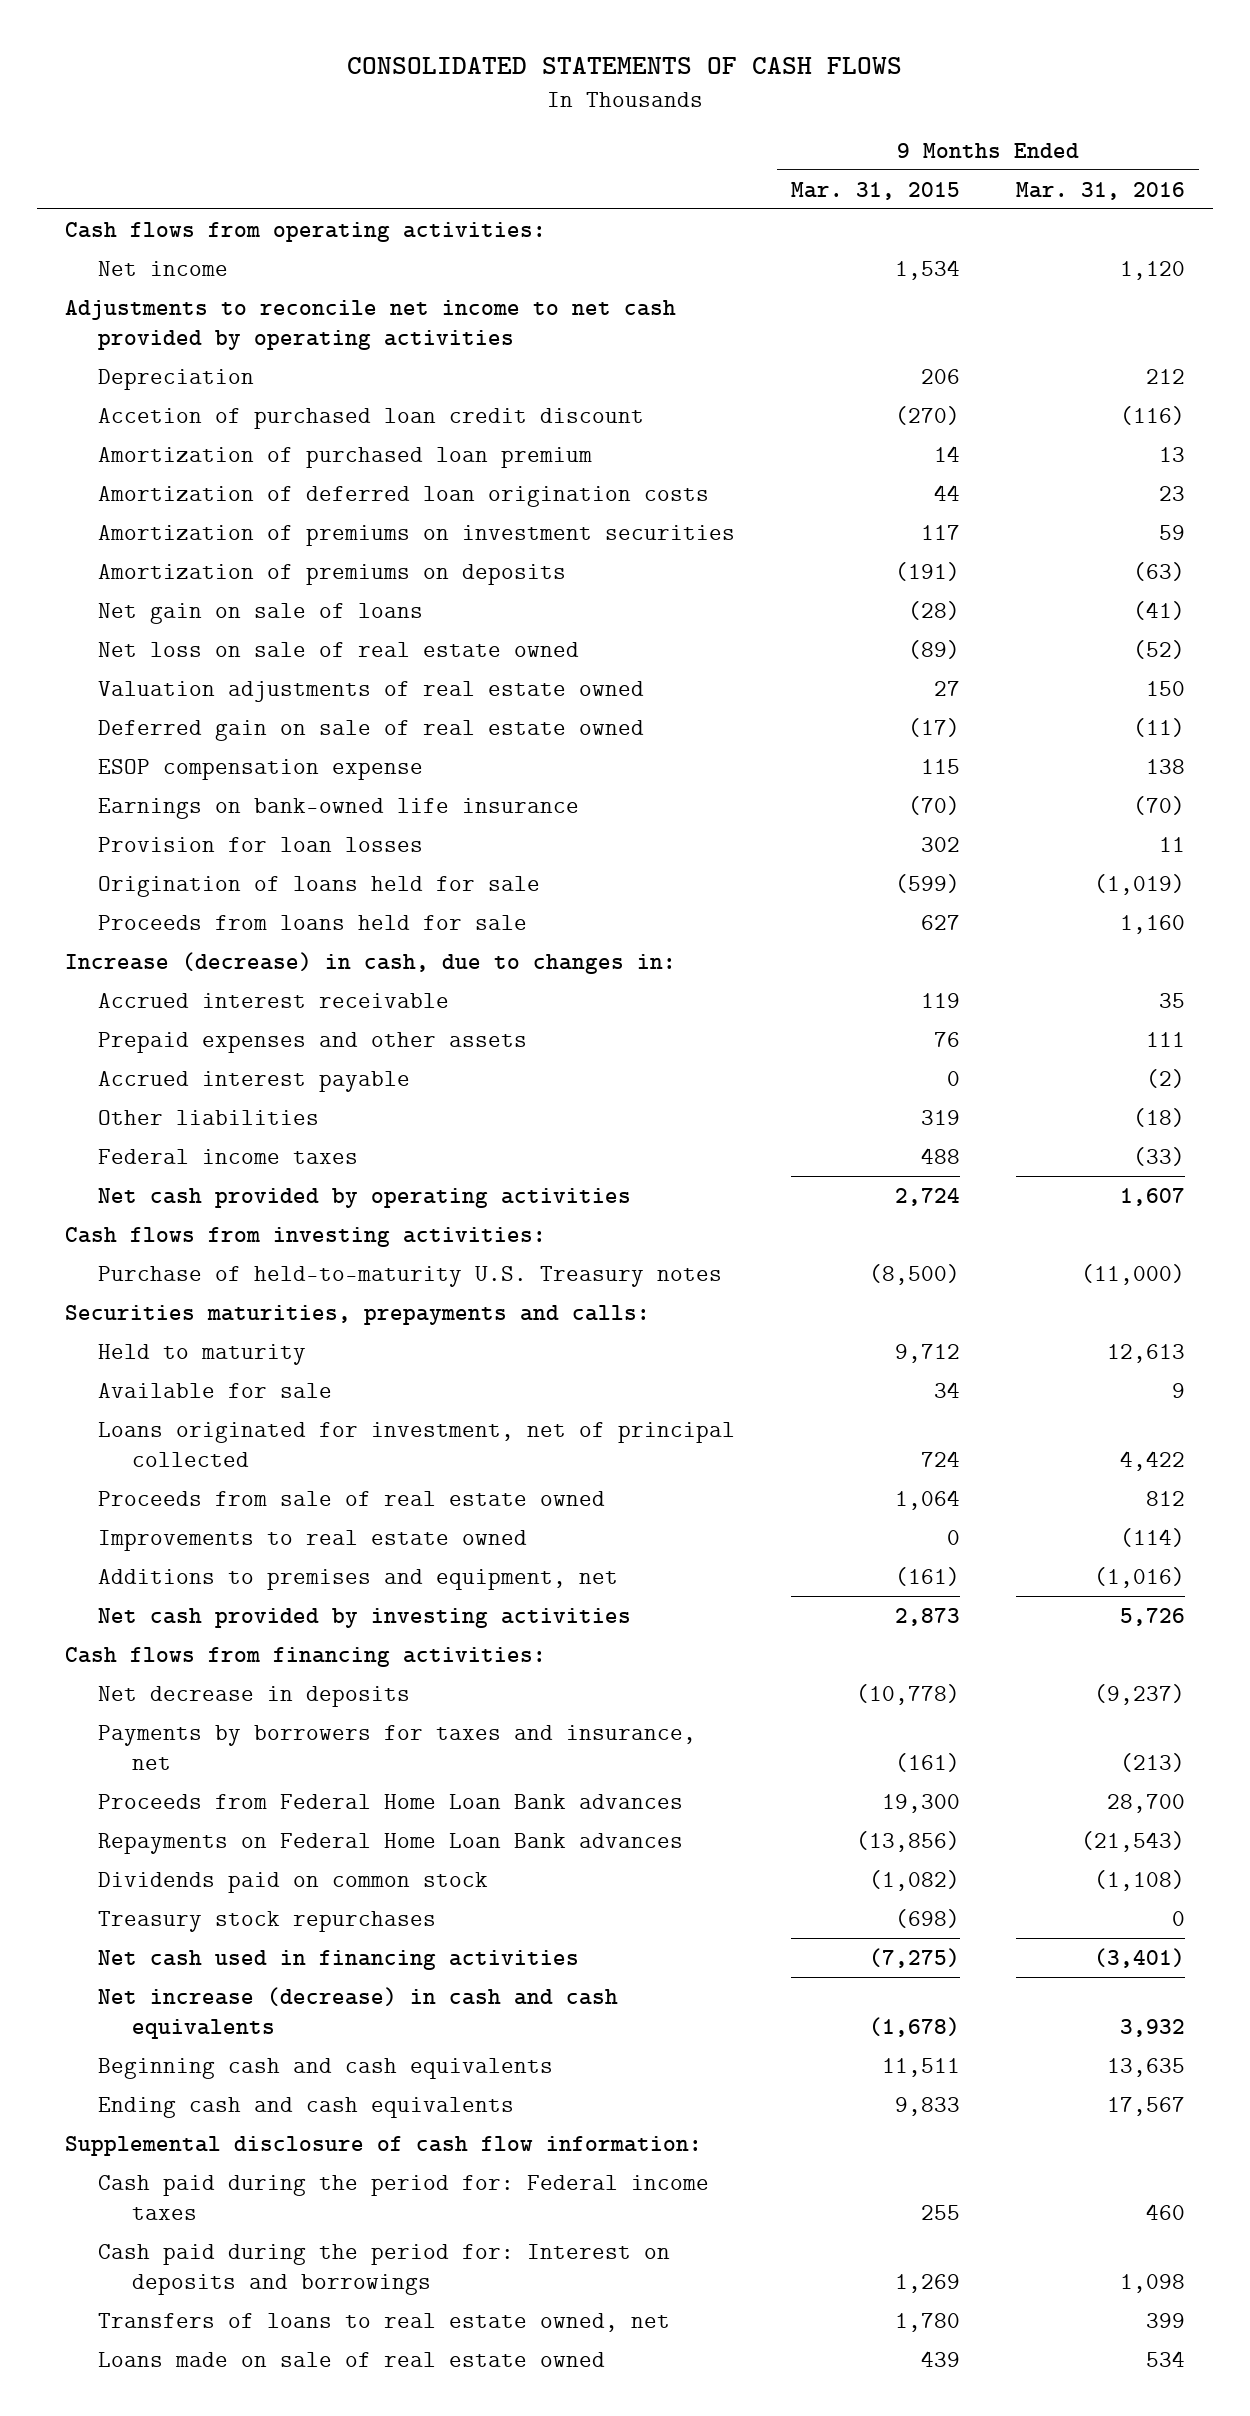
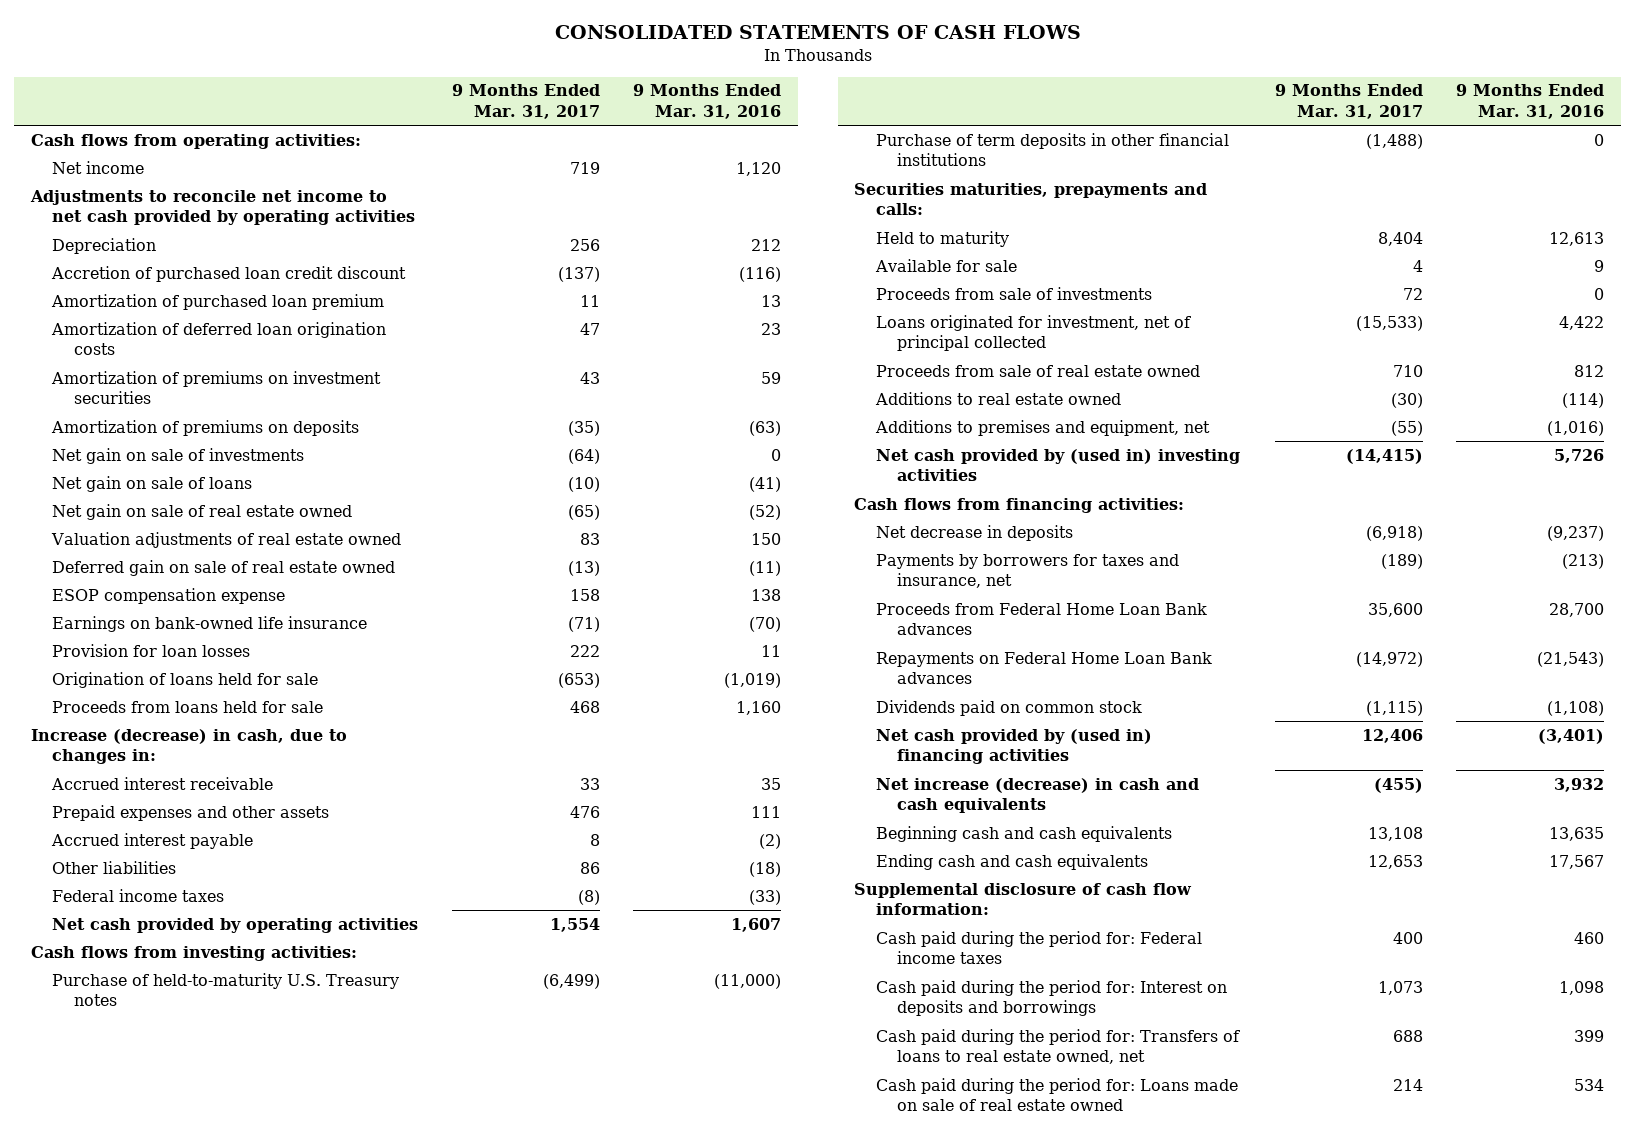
[791,181,961,200] Mar. 31, 2015 -> none
none -> [451,84,600,119] 9 Months Ended Mar. 31, 2017
[98,407,645,429] Accetion of purchased loan credit discount -> [51,265,407,282] Accretion of purchased loan credit discount
none -> [52,447,305,464] Net gain on sale of investments
[98,641,580,657] Net loss on sale of real estate owned -> [52,503,353,520] Net gain on sale of real estate owned
none -> [875,132,1229,167] Purchase of term deposits in other financial institutions
none -> [875,286,1152,300] Proceeds from sale of investments
[98,1529,528,1551] Improvements to real estate owned -> [874,391,1121,405] Additions to real estate owned
[98,1607,632,1628] Net cash provided by investing activities -> [875,448,1240,482] Net cash provided by (used in) investing activities
[98,1910,437,1932] Treasury stock repurchases -> none
[98,1949,580,1970] Net cash used in financing activities -> [875,728,1152,765] Net cash provided by (used in) financing activities
[98,2312,671,2332] Transfers of loans to real estate owned, net -> [875,1028,1240,1065] Cash paid during the period for: Transfers of loans to real estate owned, net
[98,2351,606,2367] Loans made on sale of real estate owned -> [875,1077,1238,1112] Cash paid during the period for: Loans made on sale of real estate owned

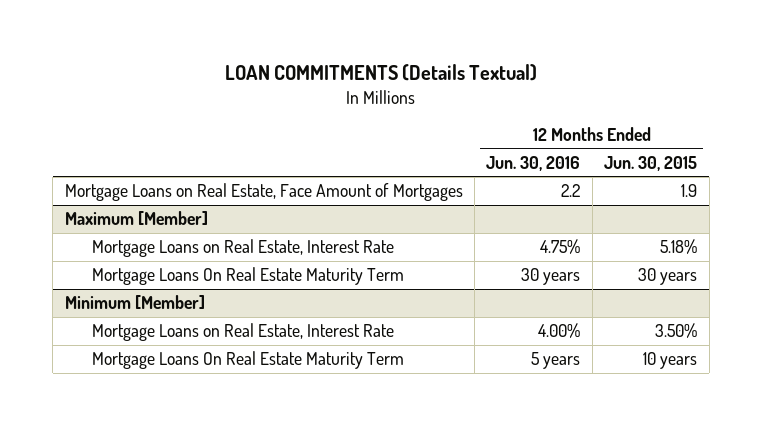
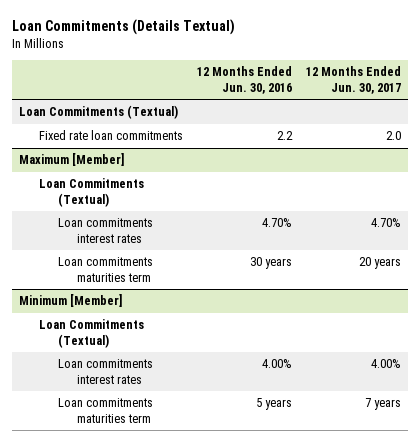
[224,63,537,81] LOAN COMMITMENTS (Details Textual) -> [12,19,236,36] Loan Commitments (Details Textual)
[604,156,698,172] Jun. 30, 2015 -> none
none -> [306,66,402,94] 12 Months Ended Jun. 30, 2017
none -> [19,105,179,120] Loan Commitments (Textual)
[64,183,463,202] Mortgage Loans on Real Estate, Face Amount of Mortgages -> [38,130,183,141] Fixed rate loan commitments
none -> [38,178,144,207] Loan Commitments (Textual)
[91,239,394,258] Mortgage Loans on Real Estate, Interest Rate -> [57,218,153,243] Loan commitments interest rates
[540,239,581,255] 4.75% -> [261,218,292,228] 4.70%
[91,267,404,286] Mortgage Loans On Real Estate Maturity Term -> [57,257,153,282] Loan commitments maturities term
none -> [38,319,144,348] Loan Commitments (Textual)
[91,323,394,342] Mortgage Loans on Real Estate, Interest Rate -> [57,359,153,384] Loan commitments interest rates
[91,351,404,370] Mortgage Loans On Real Estate Maturity Term -> [57,398,153,423] Loan commitments maturities term

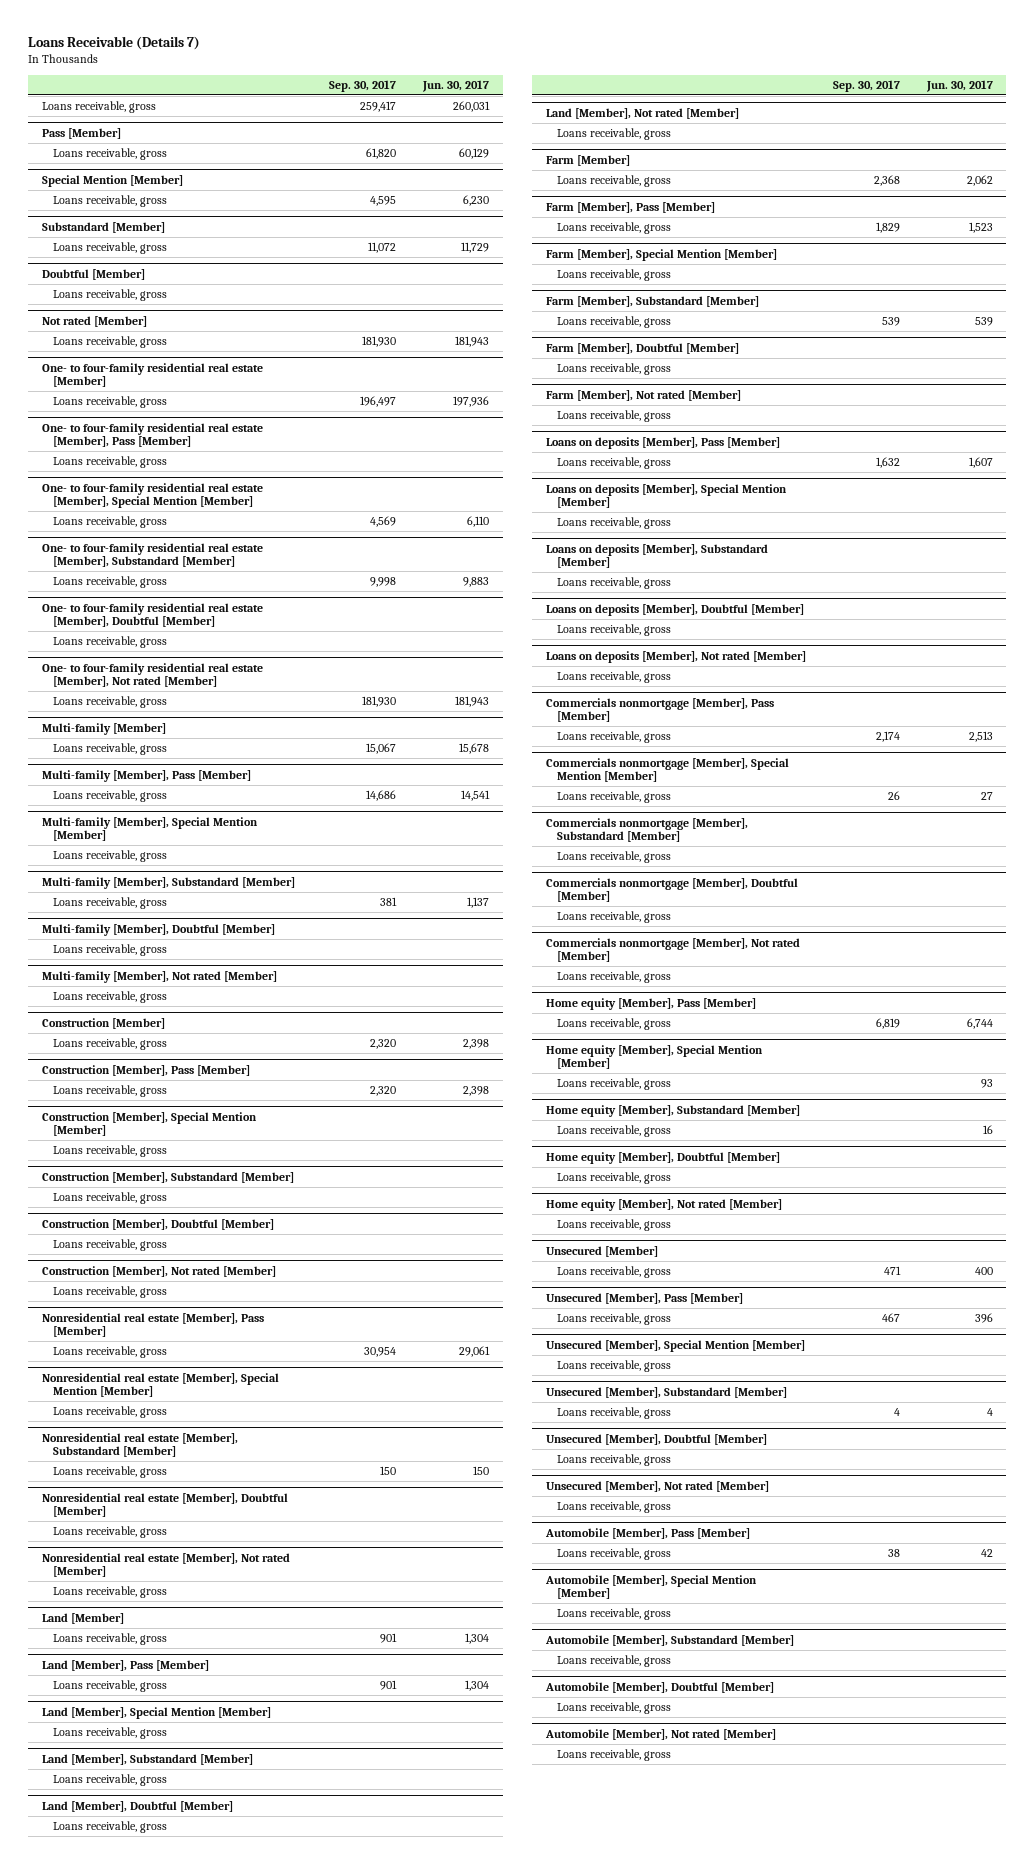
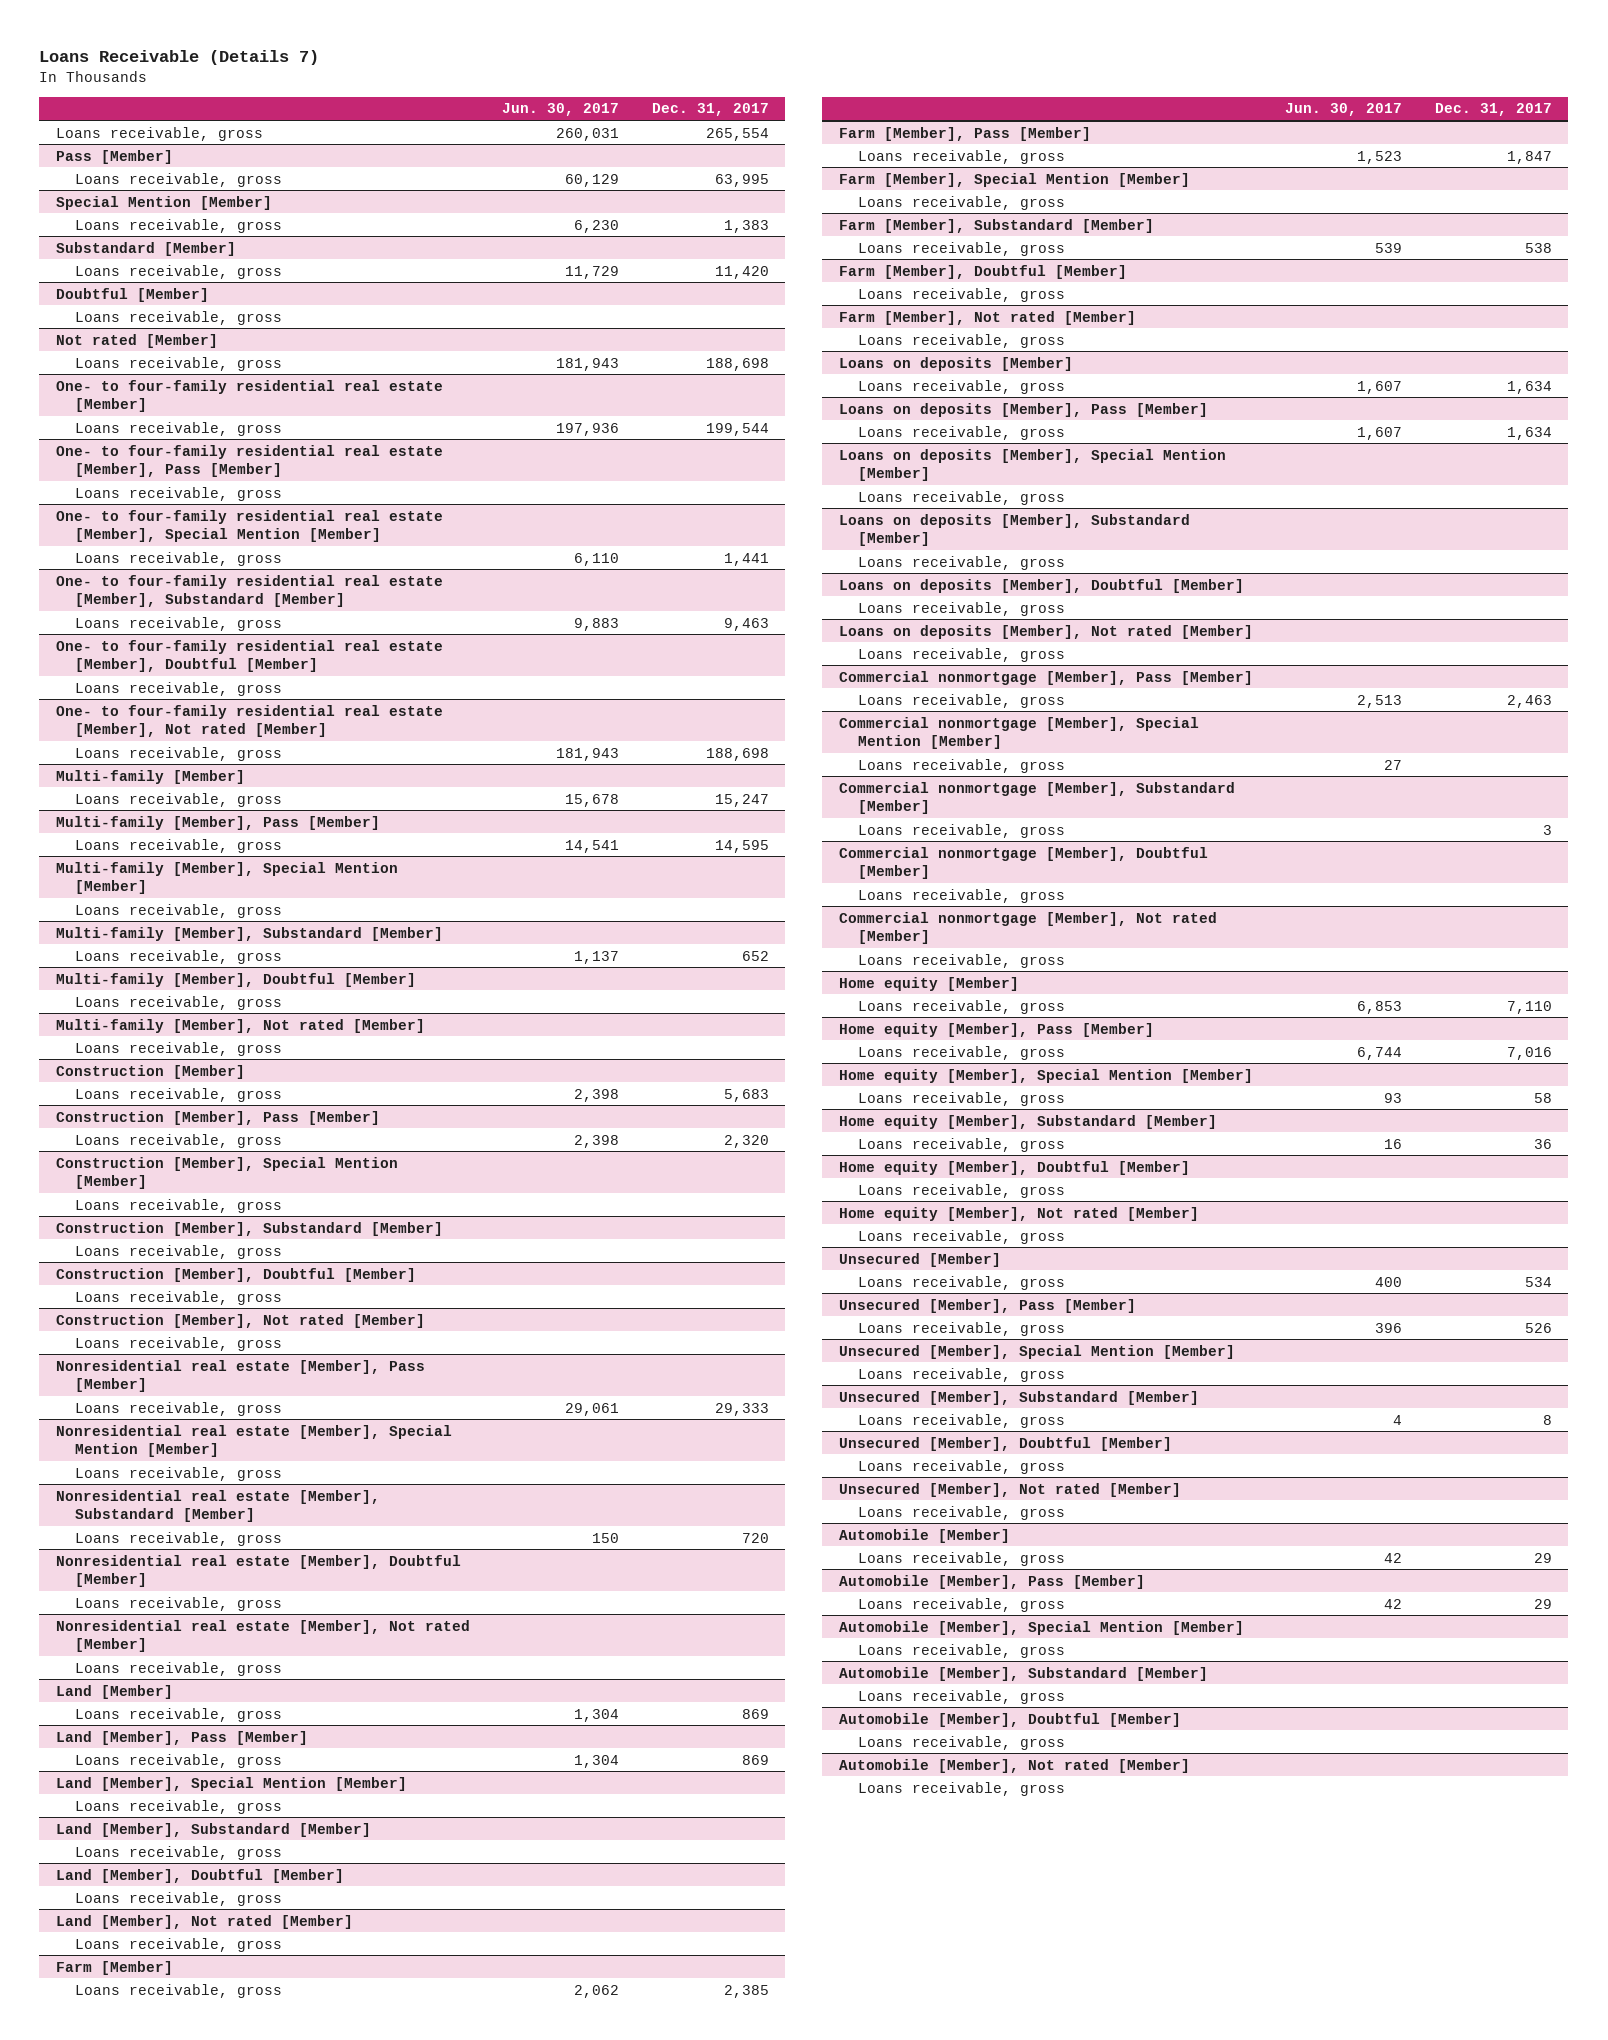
[329,79,397,92] Sep. 30, 2017 -> none
none -> [652,103,770,117] Dec. 31, 2017
none -> [838,356,1073,371] Loans on deposits [Member]
none -> [858,379,1066,394] Loans receivable, gross
[545,697,774,723] Commercials nonmortgage [Member], Pass [Member] -> [838,670,1253,685] Commercial nonmortgage [Member], Pass [Member]
[545,757,789,783] Commercials nonmortgage [Member], Special Mention [Member] -> [838,716,1199,749] Commercial nonmortgage [Member], Special Mention [Member]
[545,817,748,843] Commercials nonmortgage [Member], Substandard [Member] -> [838,781,1235,814] Commercial nonmortgage [Member], Substandard [Member]
[545,877,798,903] Commercials nonmortgage [Member], Doubtful [Member] -> [838,846,1208,879] Commercial nonmortgage [Member], Doubtful [Member]
[545,937,800,963] Commercials nonmortgage [Member], Not rated [Member] -> [838,911,1217,944] Commercial nonmortgage [Member], Not rated [Member]
none -> [838,976,1019,991] Home equity [Member]
none -> [858,999,1066,1014] Loans receivable, gross
none -> [838,1528,1010,1543] Automobile [Member]
none -> [858,1551,1066,1566] Loans receivable, gross

